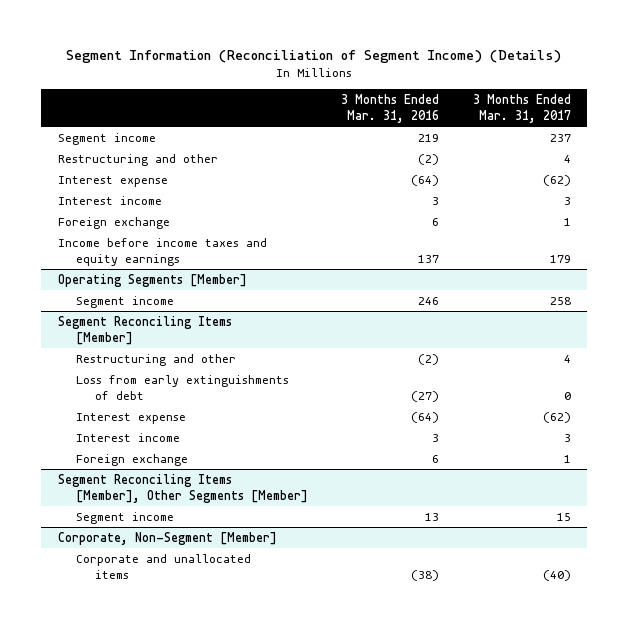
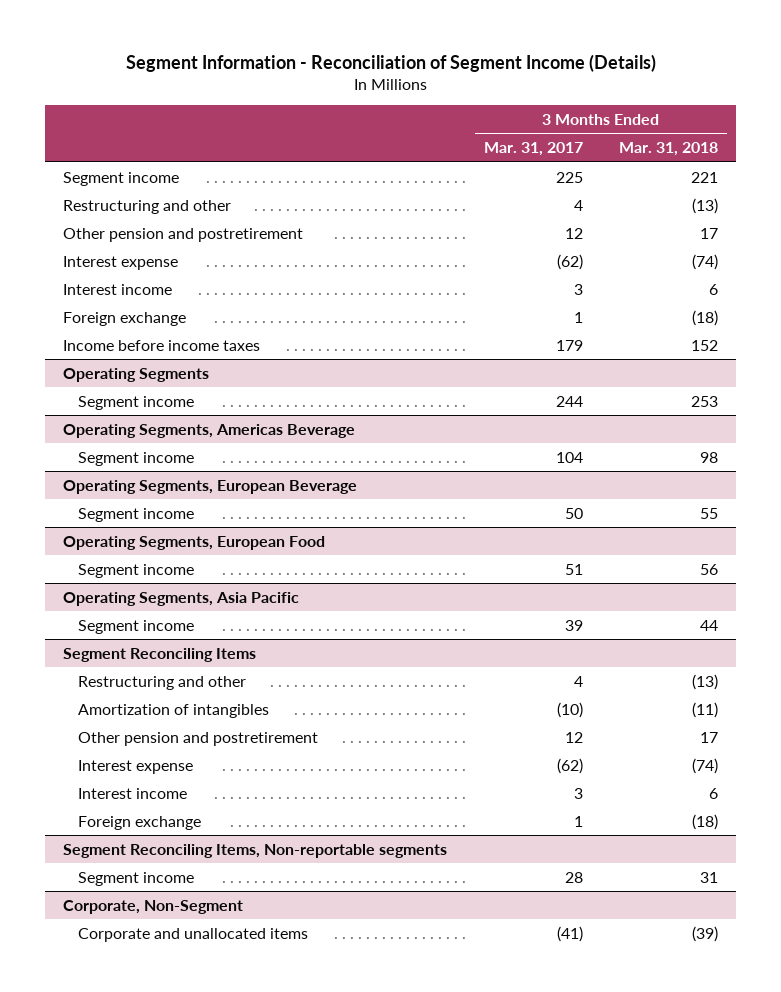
[66,50,562,64] Segment Information (Reconciliation of Segment Income) (Details) -> [125,53,656,72] Segment Information - Reconciliation of Segment Income (Details)
[341,94,440,123] 3 Months Ended Mar. 31, 2016 -> none
none -> [619,142,719,157] Mar. 31, 2018
[549,133,571,142] 237 -> [555,171,583,183] 225
none -> [63,227,304,242] Other pension and postretirement
[57,237,267,266] Income before income taxes and equity earnings -> [63,339,261,351] Income before income taxes
[57,273,247,287] Operating Segments [Member] -> [63,367,210,382] Operating Segments
[549,296,571,305] 258 -> [555,395,583,407] 244
none -> [63,423,356,438] Operating Segments, Americas Beverage
none -> [77,451,194,466] Segment income
none -> [63,479,358,494] Operating Segments, European Beverage
none -> [77,507,194,522] Segment income
none -> [63,535,326,550] Operating Segments, European Food
none -> [77,563,194,578] Segment income
none -> [63,591,300,606] Operating Segments, Asia Pacific
none -> [77,619,194,634] Segment income
[57,315,232,345] Segment Reconciling Items [Member] -> [63,647,257,662] Segment Reconciling Items
[76,374,290,400] Loss from early extinguishments of debt -> none
none -> [77,703,269,718] Amortization of intangibles
none -> [77,731,318,746] Other pension and postretirement
[57,473,309,503] Segment Reconciling Items [Member], Other Segments [Member] -> none
none -> [63,843,448,858] Segment Reconciling Items, Non-reportable segments
[556,512,571,521] 15 -> [564,871,583,883] 28
[57,531,277,545] Corporate, Non-Segment [Member] -> [63,899,244,914] Corporate, Non-Segment
[542,569,571,581] (40) -> [556,925,583,942] (41)

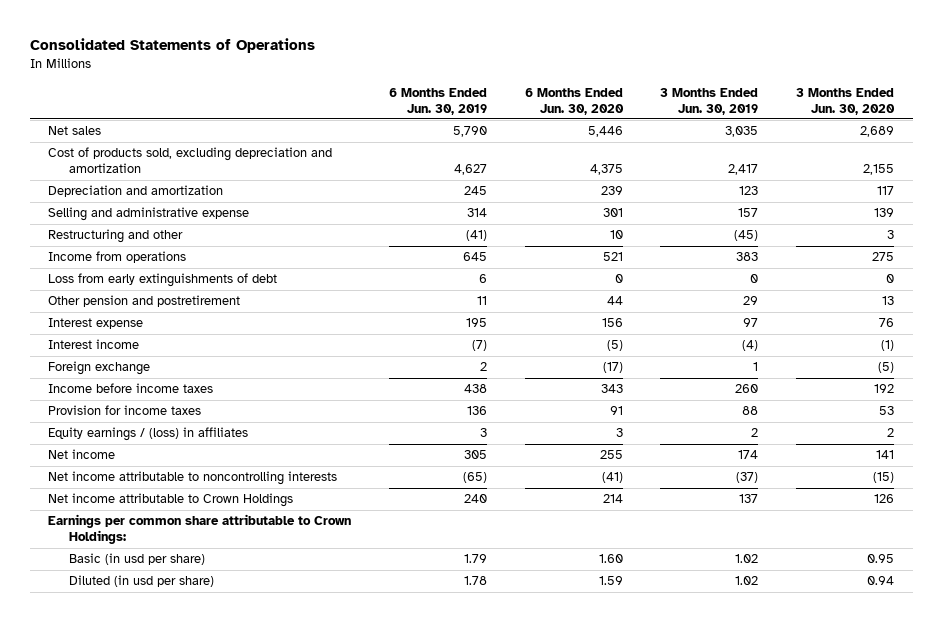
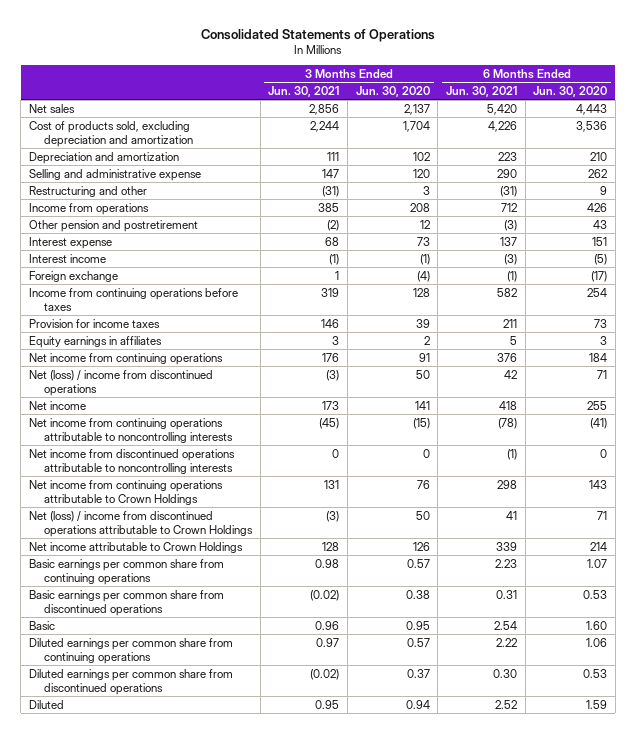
[389,87,488,115] 6 Months Ended Jun. 30, 2019 -> none
[660,87,759,115] 3 Months Ended Jun. 30, 2019 -> none
none -> [268,86,340,98] Jun. 30, 2021
none -> [445,86,517,98] Jun. 30, 2021
[48,273,278,288] Loss from early extinguishments of debt -> none
[587,126,623,138] 5,446 -> [576,103,608,115] 4,443
[859,126,894,138] 2,689 -> [403,103,430,115] 2,137
[589,164,623,176] 4,375 -> [576,120,608,132] 3,536
[862,164,894,176] 2,155 -> [402,120,430,132] 1,704
[600,186,623,196] 239 -> [590,151,608,161] 210
[876,186,894,196] 117 -> [412,151,430,161] 102
[602,208,623,218] 301 -> [588,168,608,178] 262
[873,208,894,218] 139 -> [412,168,430,178] 120
[609,230,623,240] 10 -> [600,185,608,195] 9
[602,252,623,262] 521 -> [587,202,608,212] 426
[871,252,894,262] 275 -> [409,202,430,212] 208
[606,296,623,306] 44 -> [593,219,608,229] 43
[881,296,894,306] 13 -> [419,219,430,229] 12
[601,318,623,328] 156 -> [592,236,608,246] 151
[878,318,894,328] 76 -> [416,236,430,246] 73
[877,362,894,374] (5) -> [416,270,430,282] (4)
[48,383,214,394] Income before income taxes -> [29,287,239,311] Income from continuing operations before taxes
[600,384,623,394] 343 -> [587,287,608,297] 254
[873,384,894,394] 192 -> [412,287,430,297] 128
[609,406,623,416] 91 -> [594,318,608,328] 73
[878,406,894,416] 53 -> [415,318,430,328] 39
[48,427,249,442] Equity earnings / (loss) in affiliates -> [29,335,163,348] Equity earnings in affiliates
none -> [29,352,224,365] Net income from continuing operations
none -> [29,369,214,396] Net (loss) / income from discontinued operations
[48,471,338,486] Net income attributable to noncontrolling interests -> [29,417,233,443] Net income from continuing operations attributable to noncontrolling interests
none -> [29,448,236,474] Net income from discontinued operations attributable to noncontrolling interests
none -> [29,479,224,505] Net income from continuing operations attributable to Crown Holdings
none -> [29,510,253,537] Net (loss) / income from discontinued operations attributable to Crown Holdings
[48,514,352,545] Earnings per common share attributable to Crown Holdings: -> none
none -> [29,558,225,585] Basic earnings per common share from continuing operations
none -> [29,589,225,616] Basic earnings per common share from discontinued operations
[68,553,205,566] Basic (in usd per share) -> [29,620,56,630] Basic
none -> [29,637,234,664] Diluted earnings per common share from continuing operations
none -> [29,668,234,695] Diluted earnings per common share from discontinued operations
[68,575,214,588] Diluted (in usd per share) -> [29,699,65,709] Diluted

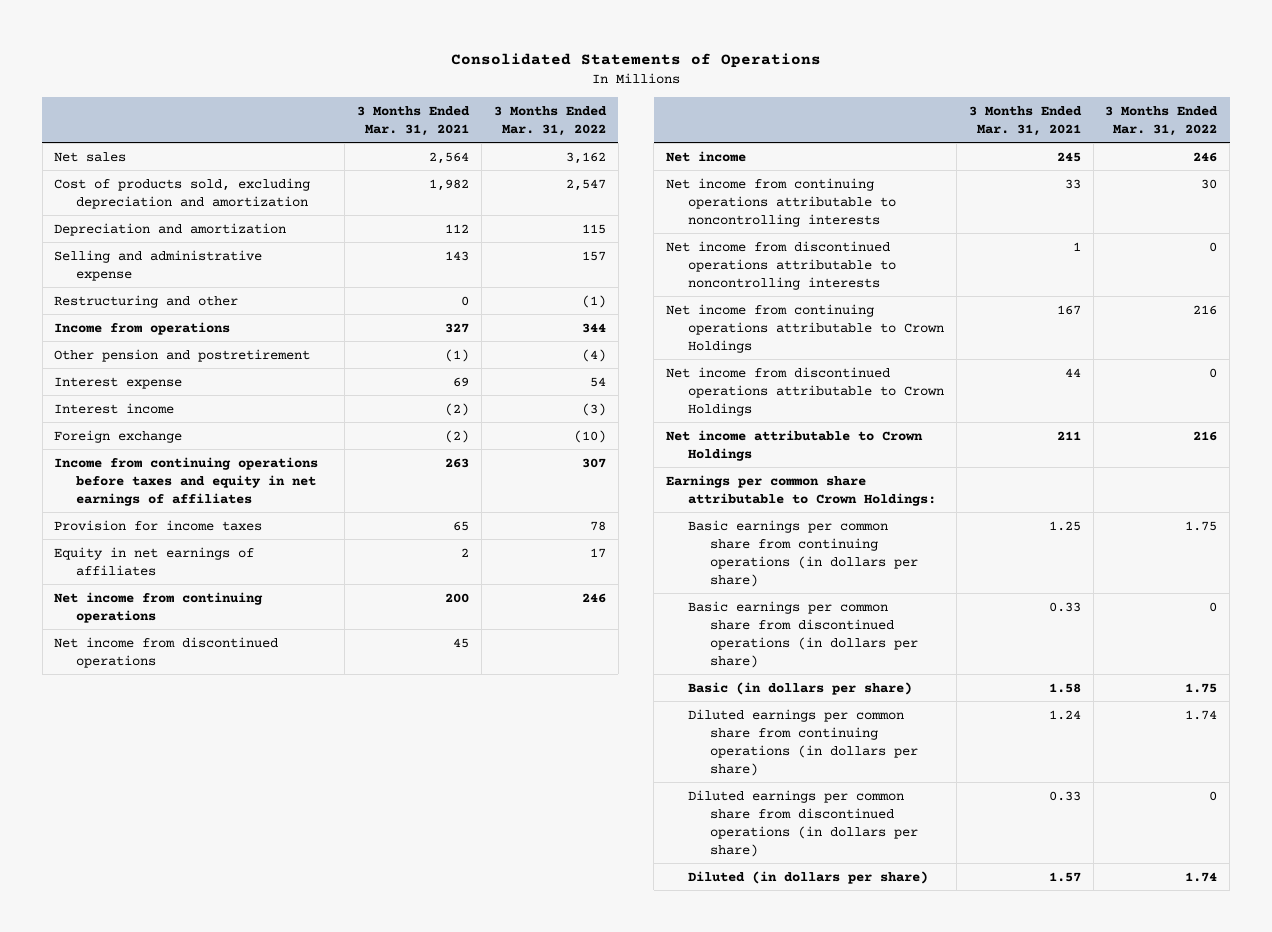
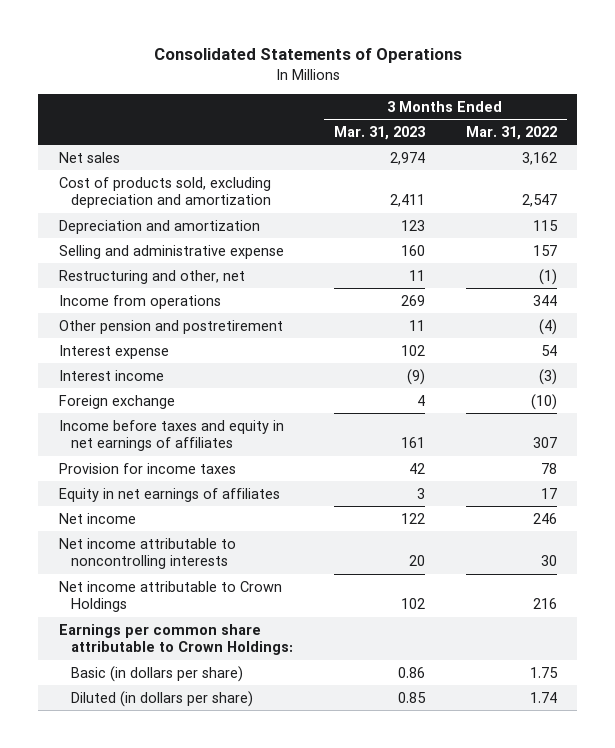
[357,105,471,136] 3 Months Ended Mar. 31, 2021 -> none
none -> [333,125,425,140] Mar. 31, 2023
[54,294,239,308] Restructuring and other -> [58,269,245,284] Restructuring and other, net
[54,456,319,506] Income from continuing operations before taxes and equity in net earnings of affiliates -> [58,419,284,452] Income before taxes and equity in net earnings of affiliates
[54,591,264,623] Net income from continuing operations -> none
[54,636,279,668] Net income from discontinued operations -> none
[665,240,896,290] Net income from discontinued operations attributable to noncontrolling interests -> none
[665,303,944,353] Net income from continuing operations attributable to Crown Holdings -> none
[665,366,944,416] Net income from discontinued operations attributable to Crown Holdings -> none
[665,177,896,227] Net income from continuing operations attributable to noncontrolling interests -> [58,537,236,570] Net income attributable to noncontrolling interests
[687,519,919,587] Basic earnings per common share from continuing operations (in dollars per share) -> none
[687,600,919,668] Basic earnings per common share from discontinued operations (in dollars per share) -> none
[687,708,919,776] Diluted earnings per common share from continuing operations (in dollars per share) -> none
[687,789,919,857] Diluted earnings per common share from discontinued operations (in dollars per share) -> none

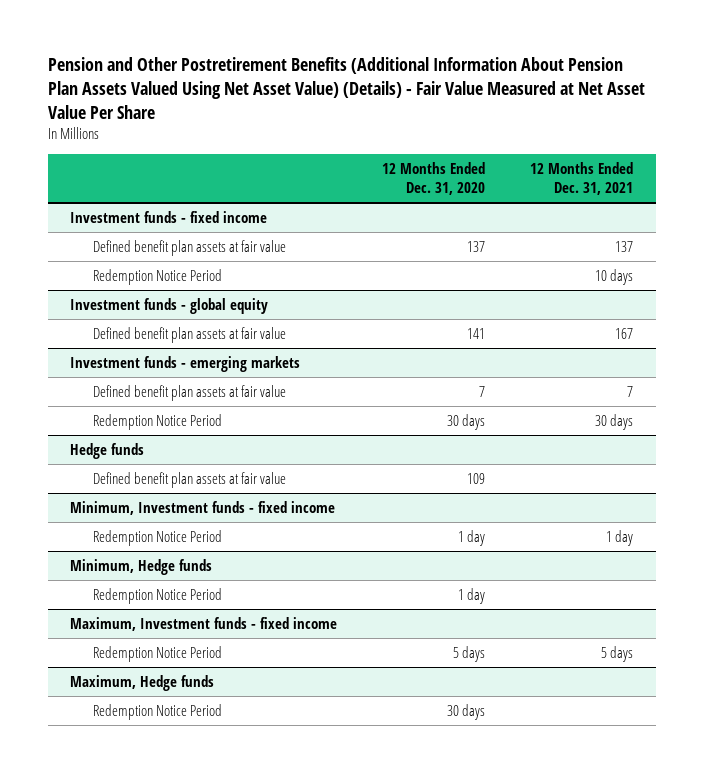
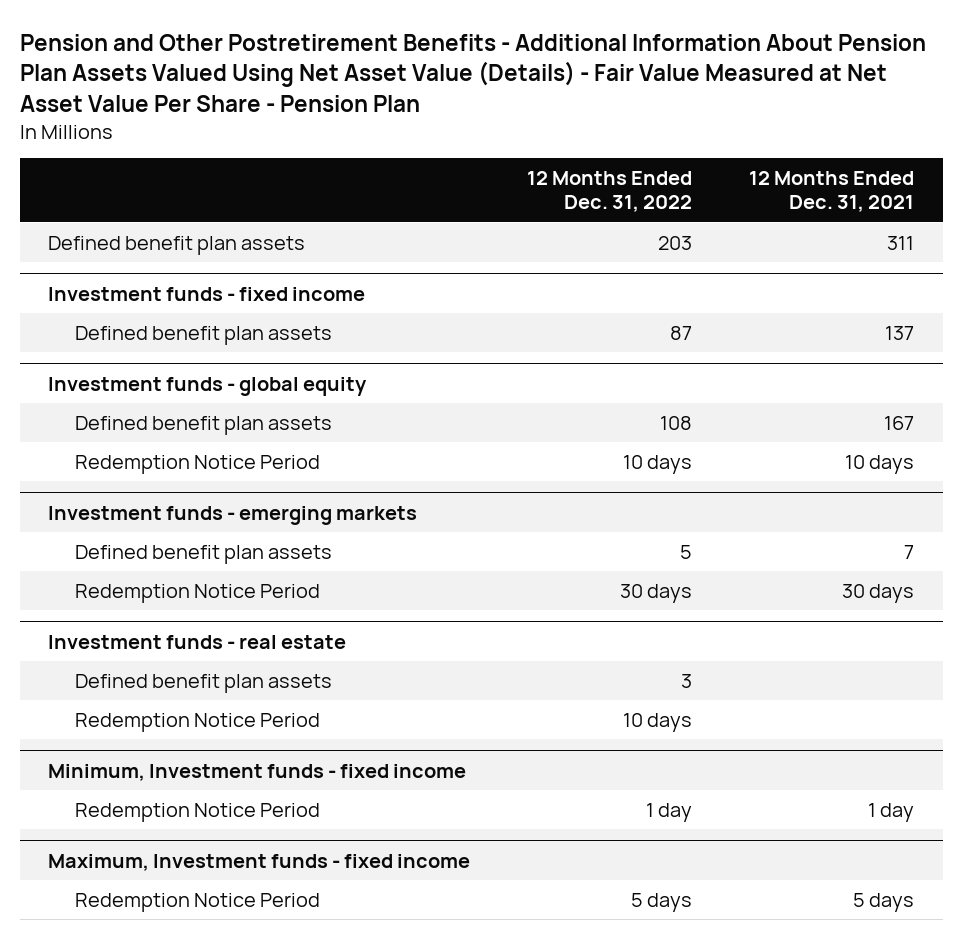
[47,57,645,119] Pension and Other Postretirement Benefits (Additional Information About Pension Plan Assets Valued Using Net Asset Value) (Details) - Fair Value Measured at Net Asset Value Per Share -> [19,33,926,112] Pension and Other Postretirement Benefits - Additional Information About Pension Plan Assets Valued Using Net Asset Value (Details) - Fair Value Measured at Net Asset Value Per Share - Pension Plan
[382,162,486,195] 12 Months Ended Dec. 31, 2020 -> none
none -> [527,171,693,213] 12 Months Ended Dec. 31, 2022
none -> [48,235,306,255] Defined benefit plan assets
[92,269,222,286] Redemption Notice Period -> none
[92,240,286,257] Defined benefit plan assets at fair value -> [74,325,332,345] Defined benefit plan assets
[92,327,286,344] Defined benefit plan assets at fair value -> [74,415,332,435] Defined benefit plan assets
none -> [74,454,320,474] Redemption Notice Period
[92,385,286,402] Defined benefit plan assets at fair value -> [74,544,332,564] Defined benefit plan assets
[70,443,145,460] Hedge funds -> [48,634,347,649] Investment funds - real estate
[92,472,286,489] Defined benefit plan assets at fair value -> [74,673,332,693] Defined benefit plan assets
none -> [74,712,320,732] Redemption Notice Period
[70,559,213,576] Minimum, Hedge funds -> none
[92,588,222,605] Redemption Notice Period -> none
[70,675,215,692] Maximum, Hedge funds -> none
[92,704,222,721] Redemption Notice Period -> none

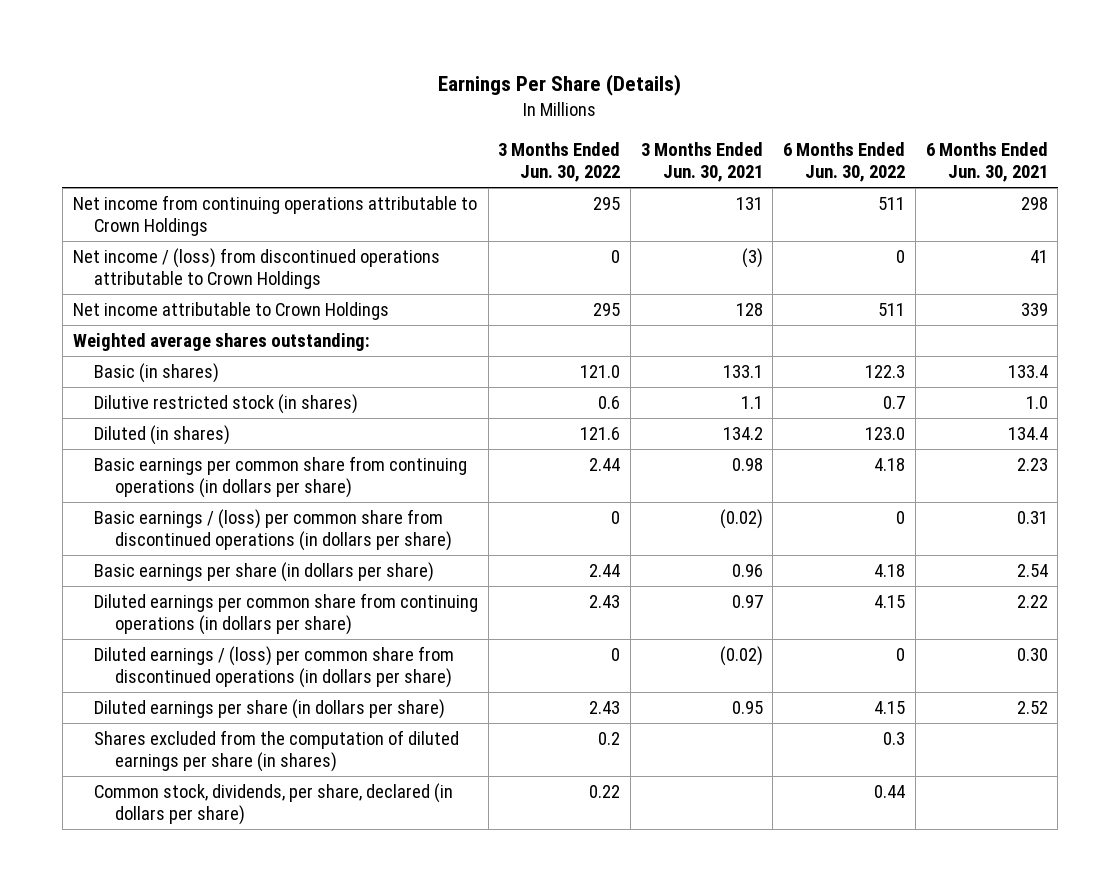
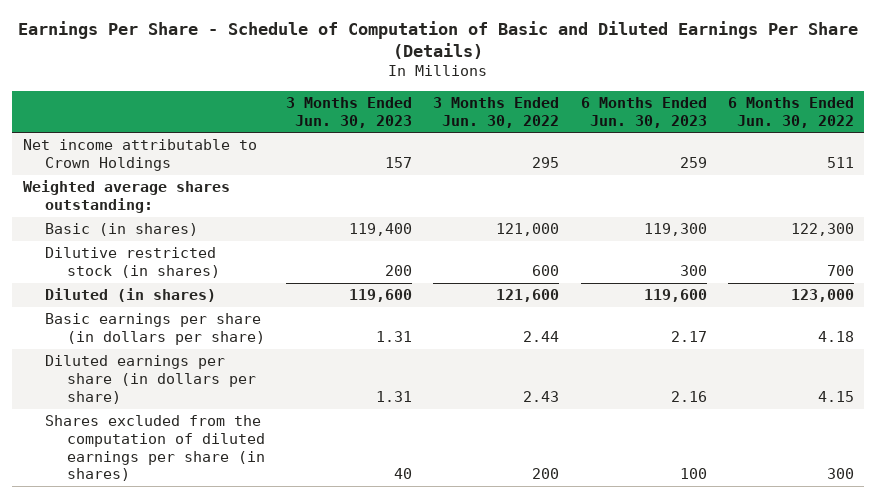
[438,74,682,97] Earnings Per Share (Details) -> [18,20,859,59] Earnings Per Share - Schedule of Computation of Basic and Diluted Earnings Per Share (Details)
[640,142,763,182] 3 Months Ended Jun. 30, 2021 -> none
[925,142,1048,182] 6 Months Ended Jun. 30, 2021 -> none
none -> [286,96,413,128] 3 Months Ended Jun. 30, 2023
none -> [580,96,707,128] 6 Months Ended Jun. 30, 2023
[72,195,477,236] Net income from continuing operations attributable to Crown Holdings -> none
[72,248,440,289] Net income / (loss) from discontinued operations attributable to Crown Holdings -> none
[93,456,467,498] Basic earnings per common share from continuing operations (in dollars per share) -> none
[93,509,452,551] Basic earnings / (loss) per common share from discontinued operations (in dollars per share) -> none
[580,365,621,379] 121.0 -> [496,223,560,237] 121,000
[865,365,906,379] 122.3 -> [790,223,854,237] 122,300
[598,396,621,410] 0.6 -> [532,264,560,276] 600
[883,396,906,410] 0.7 -> [826,264,854,276] 700
[580,427,621,441] 121.6 -> [496,289,560,303] 121,600
[865,427,906,441] 123.0 -> [790,289,854,303] 123,000
[93,593,478,635] Diluted earnings per common share from continuing operations (in dollars per share) -> none
[93,646,454,688] Diluted earnings / (loss) per common share from discontinued operations (in dollars per share) -> none
[93,783,453,825] Common stock, dividends, per share, declared (in dollars per share) -> none
[598,732,621,746] 0.2 -> [532,468,560,480] 200
[883,732,906,746] 0.3 -> [826,468,854,480] 300

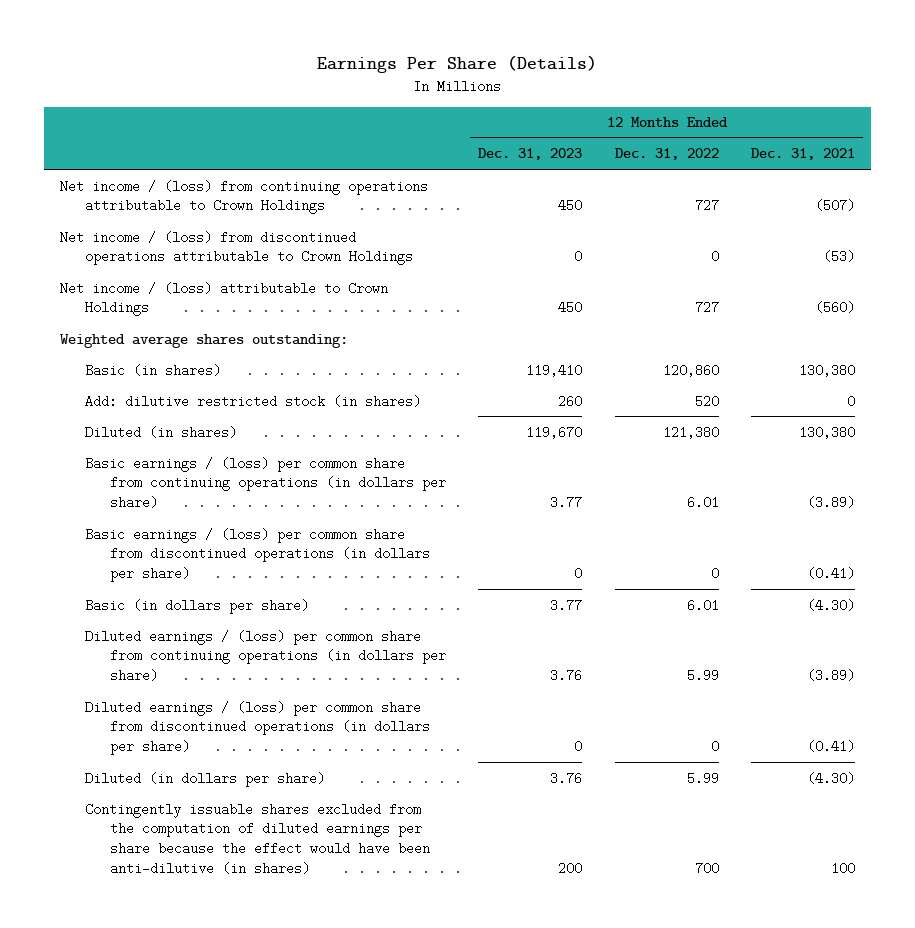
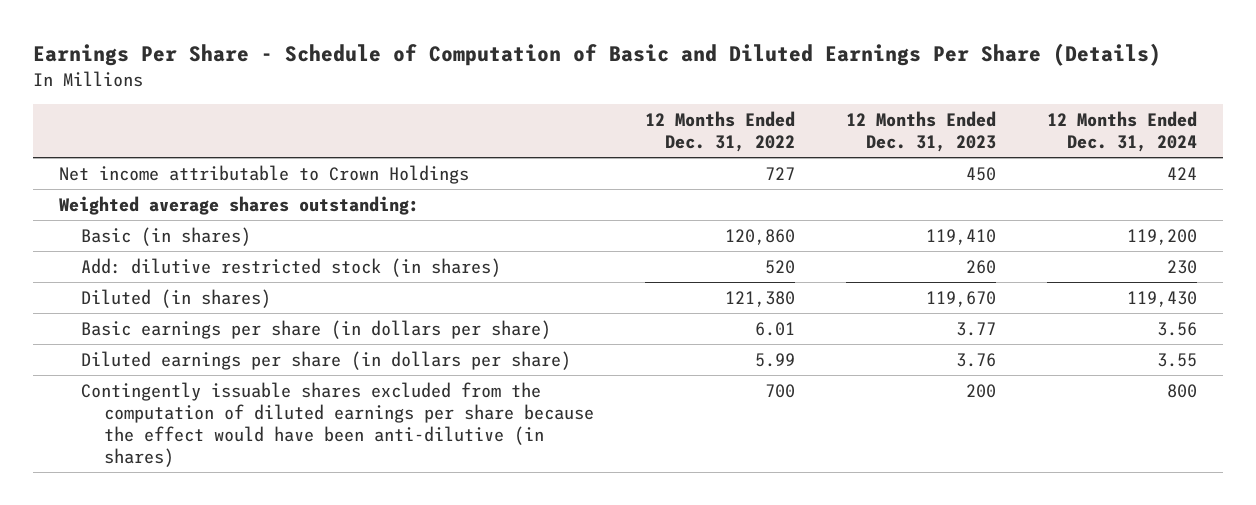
[317,55,598,74] Earnings Per Share (Details) -> [33,43,1162,67] Earnings Per Share - Schedule of Computation of Basic and Diluted Earnings Per Share (Details)
[750,148,855,161] Dec. 31, 2021 -> none
none -> [1047,111,1198,153] 12 Months Ended Dec. 31, 2024
[60,179,429,215] Net income / (loss) from continuing operations attributable to Crown Holdings -> none
[60,230,414,266] Net income / (loss) from discontinued operations attributable to Crown Holdings -> none
[60,281,389,317] Net income / (loss) attributable to Crown Holdings -> [58,164,469,184] Net income attributable to Crown Holdings
[85,456,447,510] Basic earnings / (loss) per common share from continuing operations (in dollars per share) -> none
[85,527,431,583] Basic earnings / (loss) per common share from discontinued operations (in dollars per share) -> none
[85,629,447,683] Diluted earnings / (loss) per common share from continuing operations (in dollars per share) -> none
[85,700,431,756] Diluted earnings / (loss) per common share from discontinued operations (in dollars per share) -> none
[85,598,310,614] Basic (in dollars per share) -> [81,319,552,339] Basic earnings per share (in dollars per share)
[85,771,326,787] Diluted (in dollars per share) -> [81,350,572,370] Diluted earnings per share (in dollars per share)

